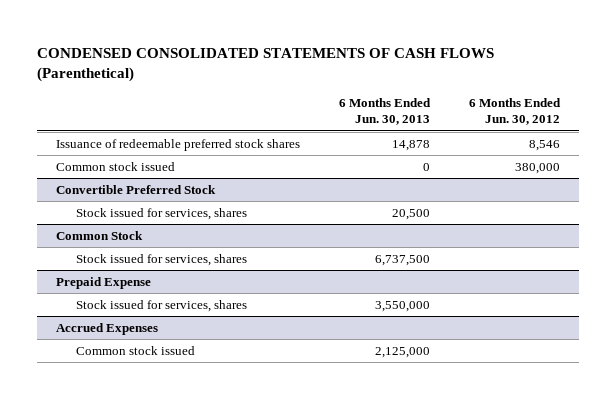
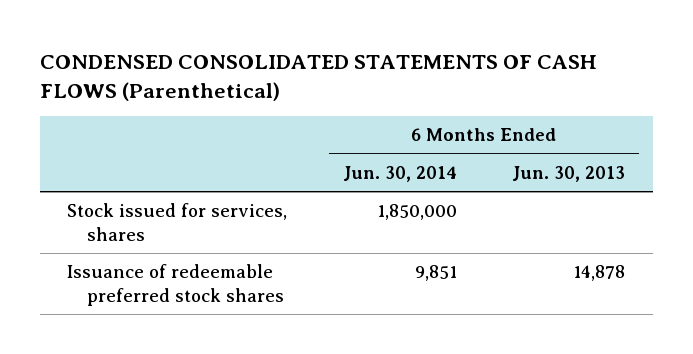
[468,98,561,126] 6 Months Ended Jun. 30, 2012 -> none
none -> [342,166,457,183] Jun. 30, 2014
none -> [67,203,288,241] Stock issued for services, shares
[56,162,176,172] Common stock issued -> none
[56,185,217,195] Convertible Preferred Stock -> none
[75,208,247,221] Stock issued for services, shares -> none
[56,231,144,241] Common Stock -> none
[75,254,247,267] Stock issued for services, shares -> none
[56,277,152,290] Prepaid Expense -> none
[75,300,247,313] Stock issued for services, shares -> none
[56,323,159,336] Accrued Expenses -> none
[75,346,195,356] Common stock issued -> none

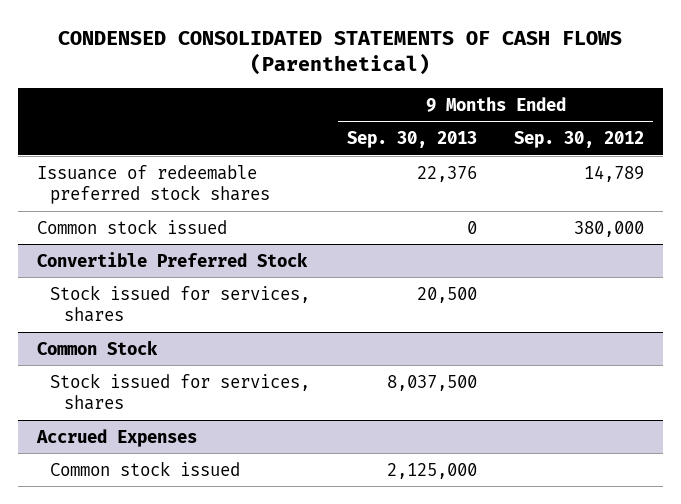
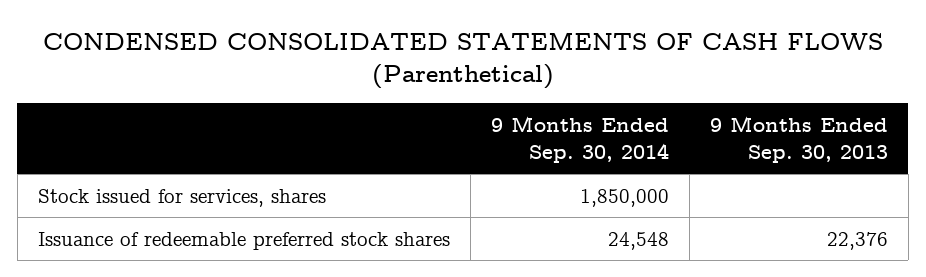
[514,131,645,149] Sep. 30, 2012 -> none
none -> [490,115,669,163] 9 Months Ended Sep. 30, 2014
none -> [37,188,326,207] Stock issued for services, shares
[36,218,227,234] Common stock issued -> none
[36,251,308,267] Convertible Preferred Stock -> none
[50,284,311,323] Stock issued for services, shares -> none
[36,339,158,355] Common Stock -> none
[50,372,311,411] Stock issued for services, shares -> none
[35,428,197,447] Accrued Expenses -> none
[50,460,241,476] Common stock issued -> none

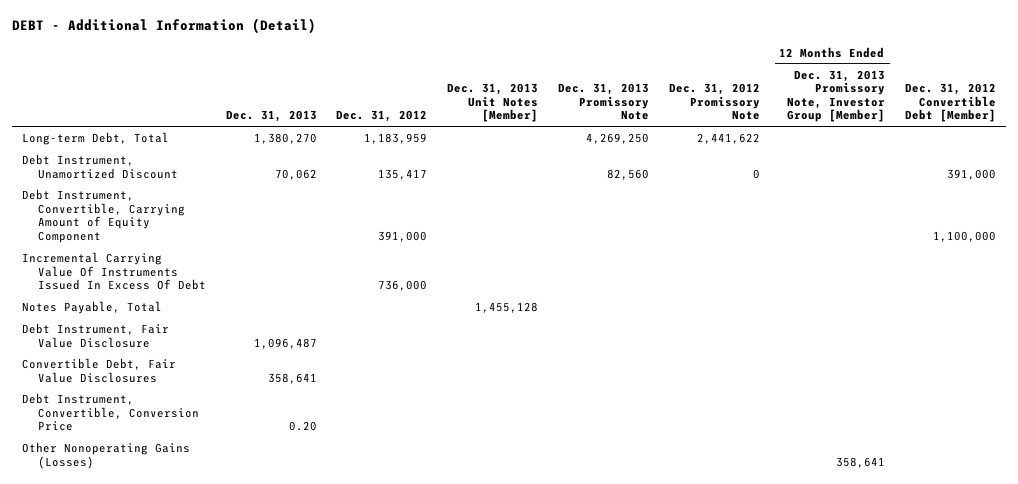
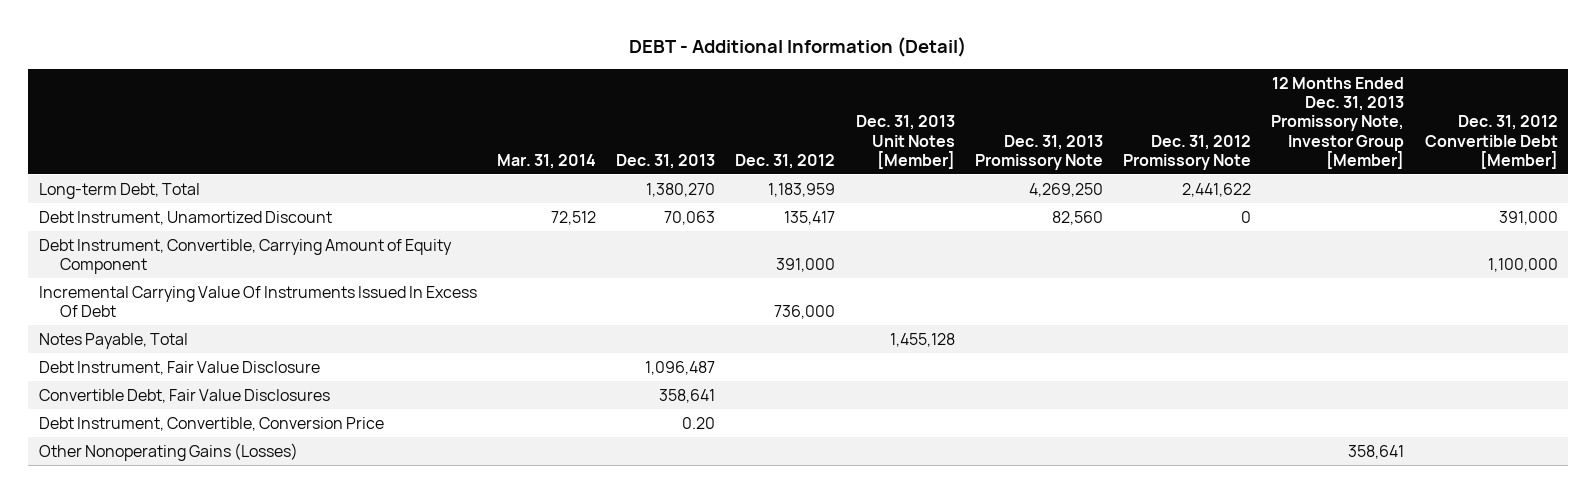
none -> [496,153,596,169] Mar. 31, 2014
[274,168,317,180] 70,062 -> [664,210,716,225] 70,063

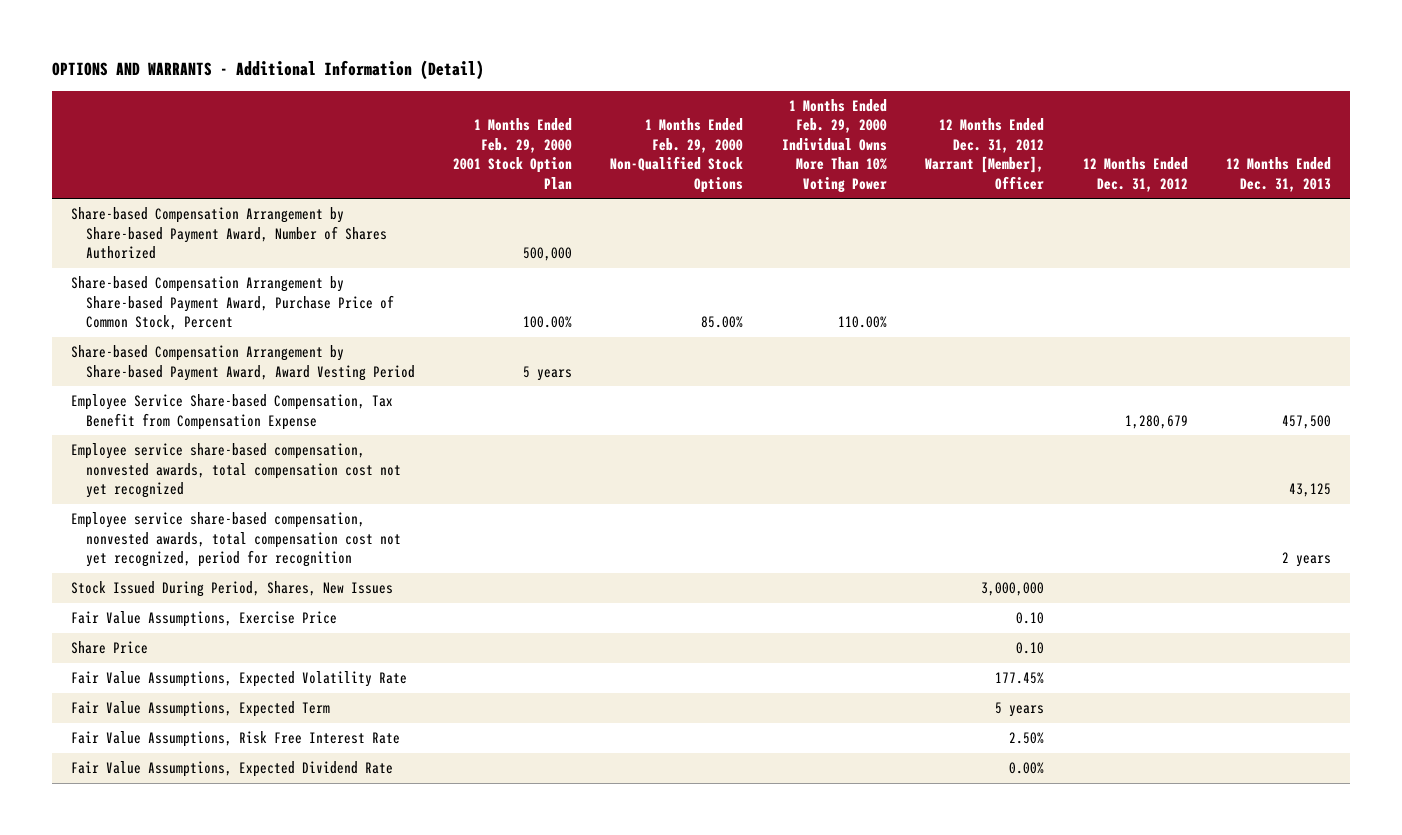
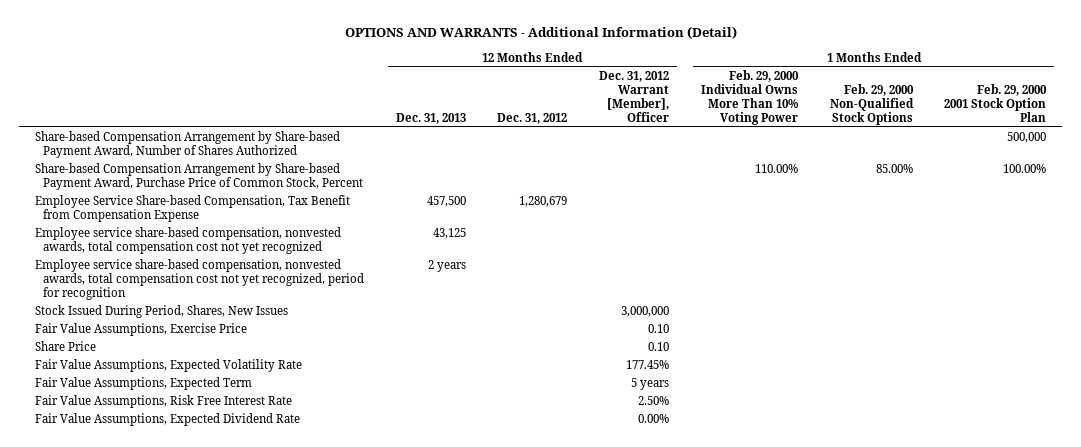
[70,345,415,381] Share-based Compensation Arrangement by Share-based Payment Award, Award Vesting Period -> none

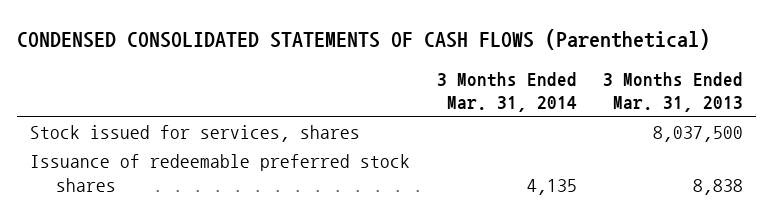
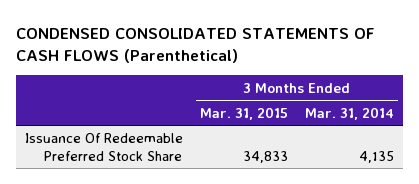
[603,72,744,113] 3 Months Ended Mar. 31, 2013 -> none
none -> [199,106,288,120] Mar. 31, 2015
[30,125,361,143] Stock issued for services, shares -> none
[30,154,411,192] Issuance of redeemable preferred stock shares -> [24,133,183,161] Issuance Of Redeemable Preferred Stock Share

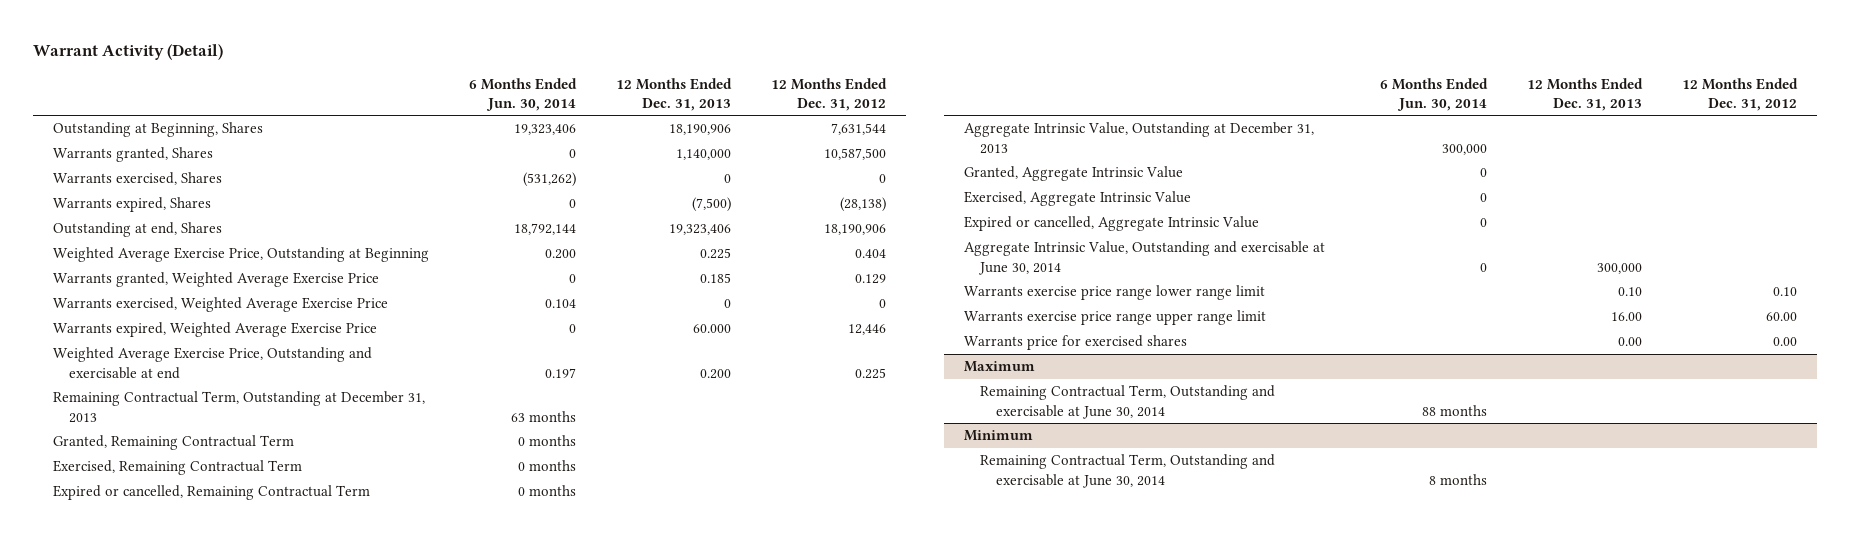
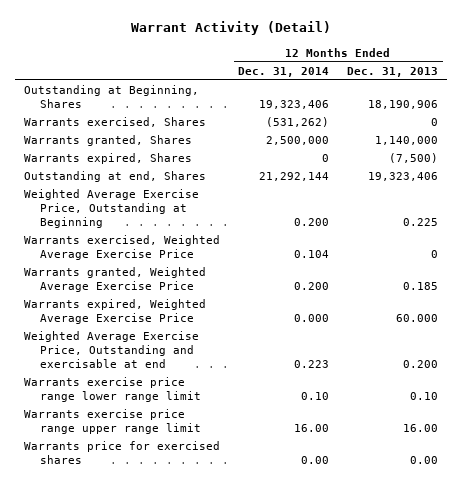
[469,77,578,111] 6 Months Ended Jun. 30, 2014 -> none
[771,77,888,111] 12 Months Ended Dec. 31, 2012 -> none
none -> [238,66,330,77] Dec. 31, 2014
[53,147,214,163] Warrants granted, Shares -> [24,135,193,147] Warrants granted, Shares
[53,272,380,288] Warrants granted, Weighted Average Exercise Price -> [24,267,207,293] Warrants granted, Weighted Average Exercise Price
[53,391,426,423] Remaining Contractual Term, Outstanding at December 31, 2013 -> none
[53,435,295,451] Granted, Remaining Contractual Term -> none
[53,460,303,476] Exercised, Remaining Contractual Term -> none
[53,485,371,501] Expired or cancelled, Remaining Contractual Term -> none
[963,122,1314,154] Aggregate Intrinsic Value, Outstanding at December 31, 2013 -> none
[963,166,1183,182] Granted, Aggregate Intrinsic Value -> none
[963,191,1191,207] Exercised, Aggregate Intrinsic Value -> none
[963,216,1259,232] Expired or cancelled, Aggregate Intrinsic Value -> none
[963,241,1325,275] Aggregate Intrinsic Value, Outstanding and exercisable at June 30, 2014 -> none
[963,361,1035,373] Maximum -> none
[980,385,1276,419] Remaining Contractual Term, Outstanding and exercisable at June 30, 2014 -> none
[963,430,1033,442] Minimum -> none
[980,454,1276,488] Remaining Contractual Term, Outstanding and exercisable at June 30, 2014 -> none

